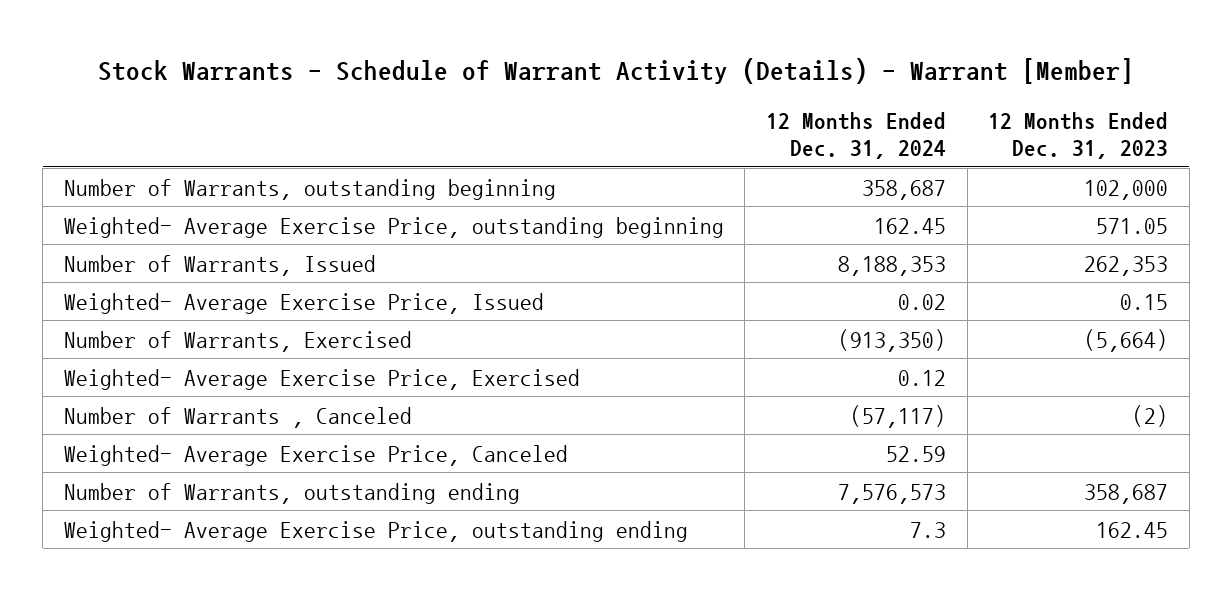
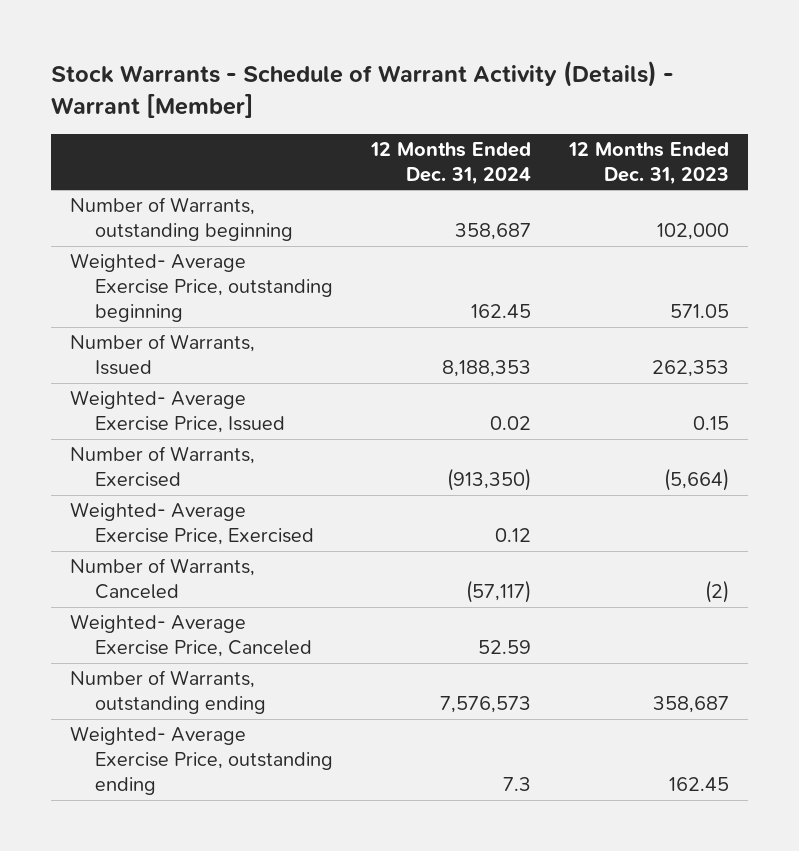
[63,406,412,428] Number of Warrants , Canceled -> [69,558,255,600] Number of Warrants, Canceled

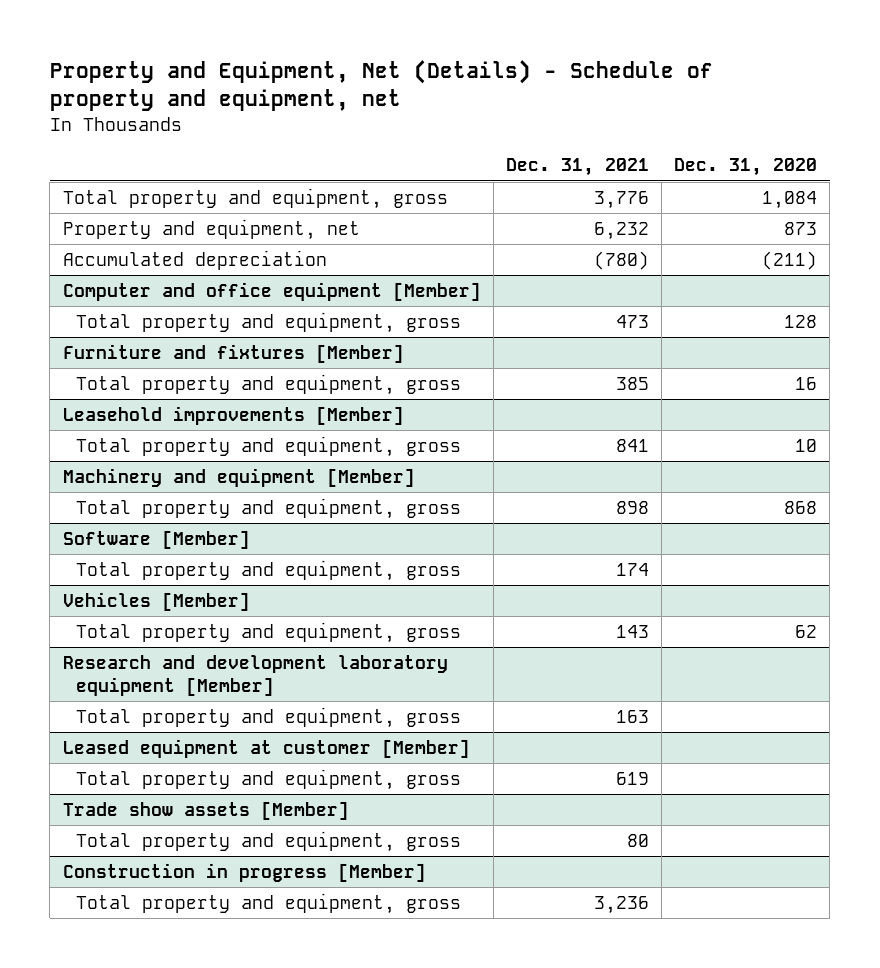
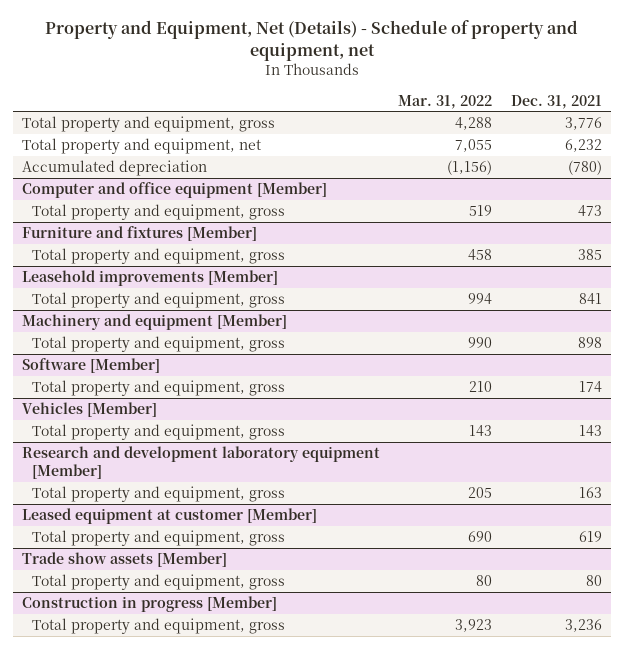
[674,158,818,177] Dec. 31, 2020 -> none
none -> [398,94,493,109] Mar. 31, 2022
[62,219,360,241] Property and equipment, net -> [21,138,261,155] Total property and equipment, net

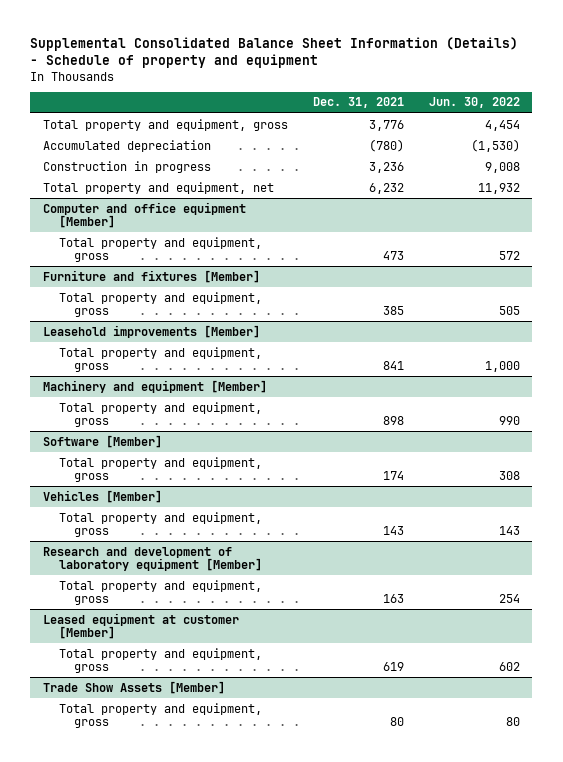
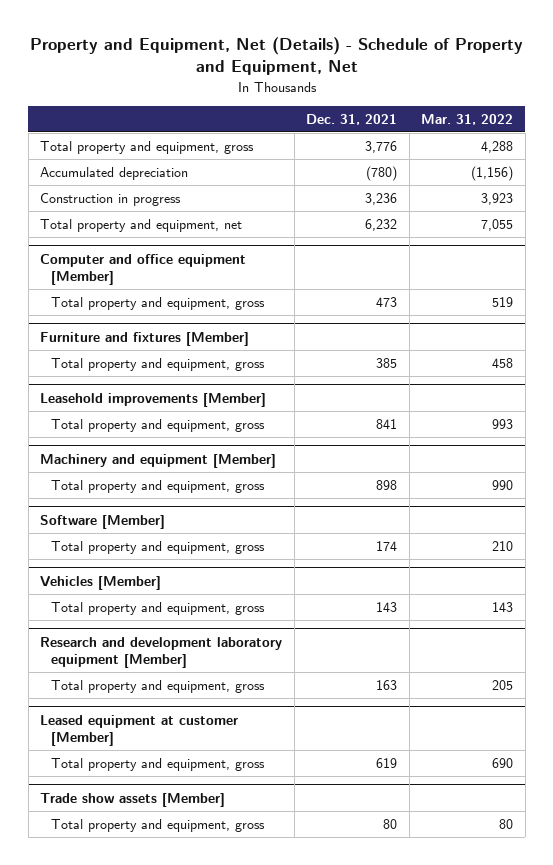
[30,36,519,69] Supplemental Consolidated Balance Sheet Information (Details) - Schedule of property and equipment -> [29,37,523,76] Property and Equipment, Net (Details) - Schedule of Property and Equipment, Net
[428,97,520,109] Jun. 30, 2022 -> none
none -> [421,113,514,125] Mar. 31, 2022
[42,546,262,572] Research and development of laboratory equipment [Member] -> [40,636,283,669] Research and development laboratory equipment [Member]
[42,680,225,694] Trade Show Assets [Member] -> [40,792,226,807] Trade show assets [Member]

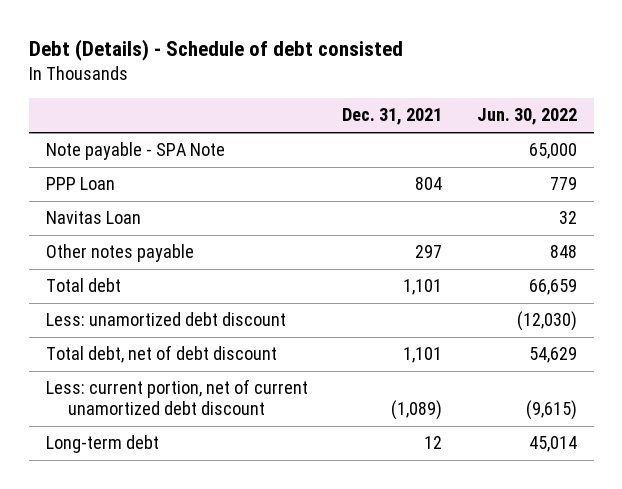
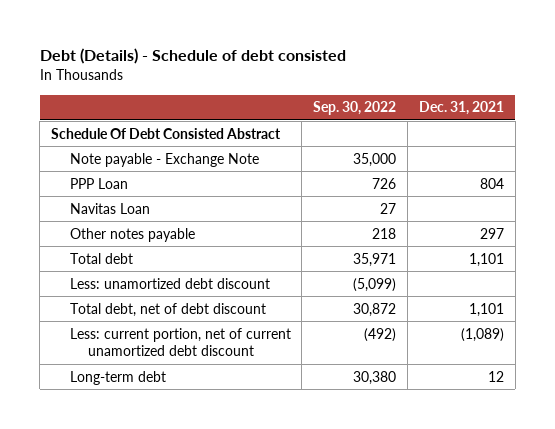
[476,108,577,126] Jun. 30, 2022 -> none
none -> [313,101,397,116] Sep. 30, 2022
none -> [50,127,281,139] Schedule Of Debt Consisted Abstract
[45,142,225,161] Note payable - SPA Note -> [69,152,259,167] Note payable - Exchange Note

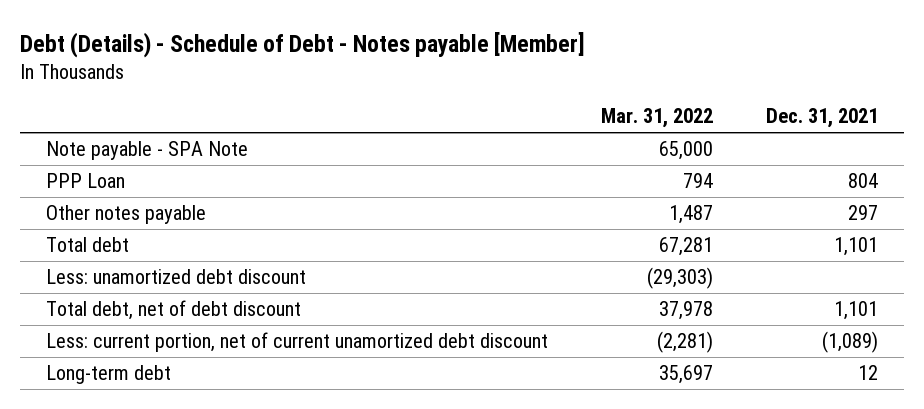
[39,48,346,65] Debt (Details) - Schedule of debt consisted -> [19,31,585,58] Debt (Details) - Schedule of Debt - Notes payable [Member]
[313,101,397,116] Sep. 30, 2022 -> none
none -> [601,108,714,129] Mar. 31, 2022
[50,127,281,139] Schedule Of Debt Consisted Abstract -> none
[69,152,259,167] Note payable - Exchange Note -> [46,141,249,161] Note payable - SPA Note
[69,202,150,214] Navitas Loan -> none

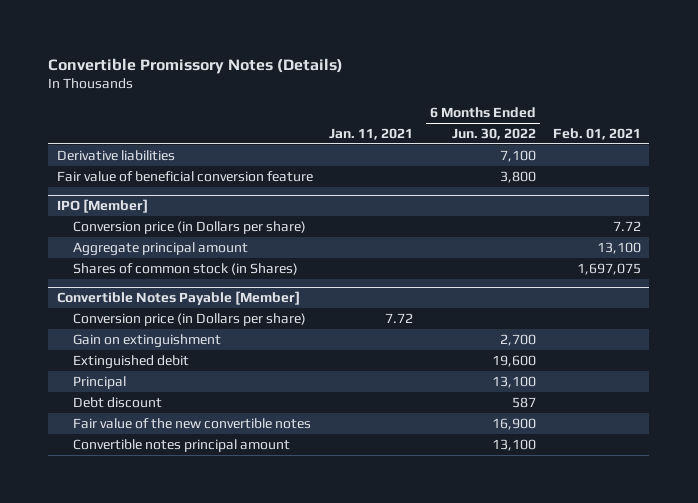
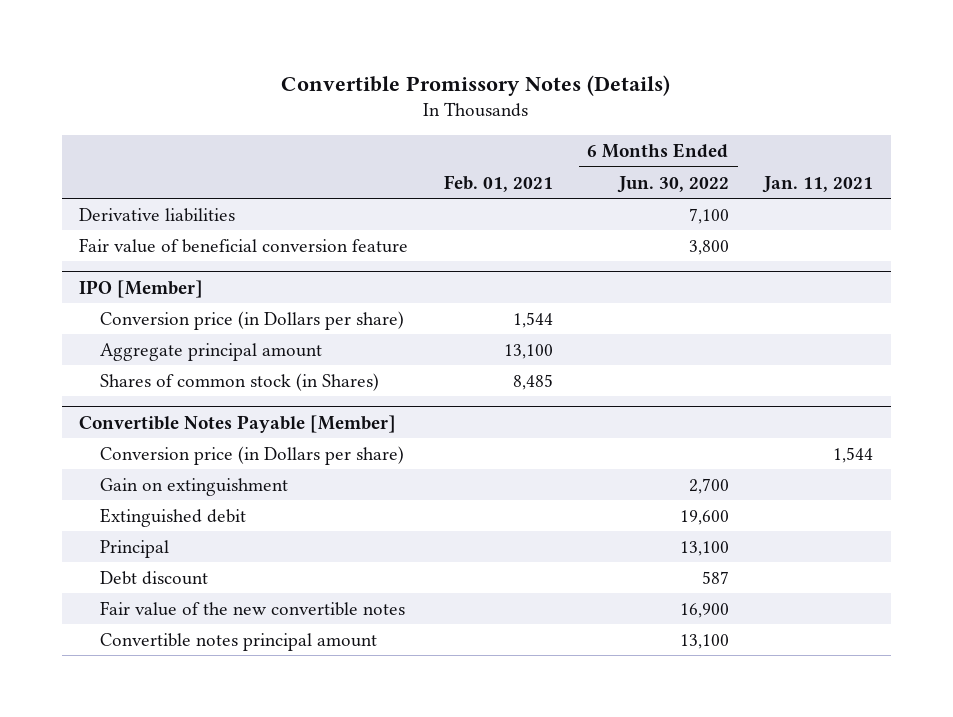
[612,220,641,231] 7.72 -> [512,311,553,328] 1,544
[576,262,641,275] 1,697,075 -> [512,373,553,390] 8,485
[385,312,414,323] 7.72 -> [833,446,874,463] 1,544

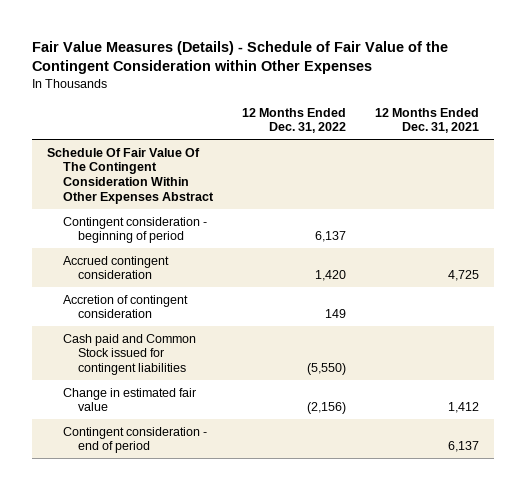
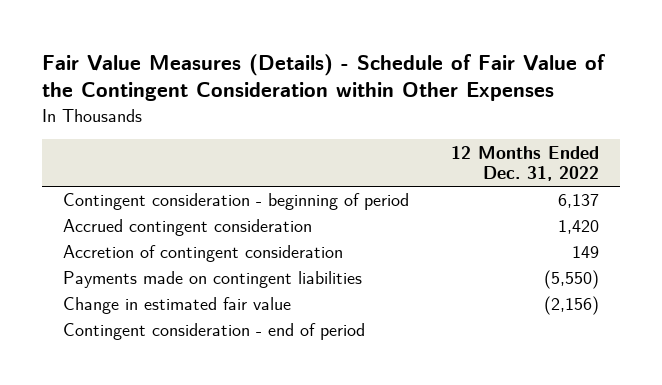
[375,107,480,134] 12 Months Ended Dec. 31, 2021 -> none
[46,147,214,205] Schedule Of Fair Value Of The Contingent Consideration Within Other Expenses Abstract -> none
[62,333,196,376] Cash paid and Common Stock issued for contingent liabilities -> [62,271,362,289] Payments made on contingent liabilities

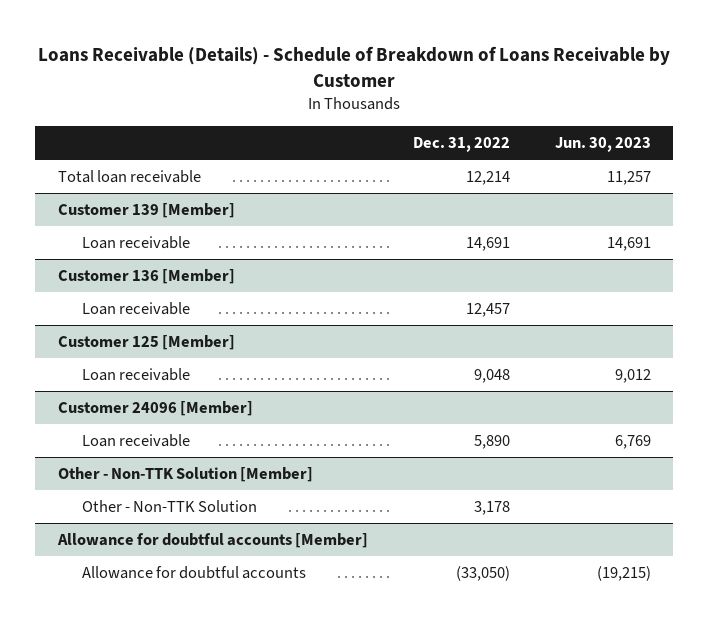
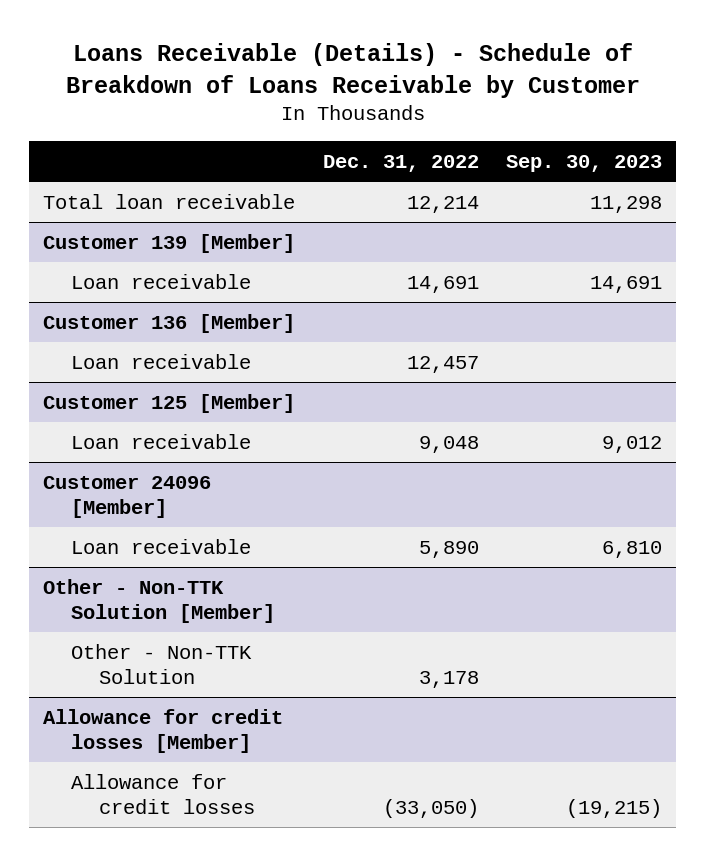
[554,136,651,152] Jun. 30, 2023 -> none
none -> [506,154,663,172] Sep. 30, 2023
[56,533,368,549] Allowance for doubtful accounts [Member] -> [42,708,283,754] Allowance for credit losses [Member]
[82,566,307,580] Allowance for doubtful accounts -> [70,773,255,815] Allowance for credit losses

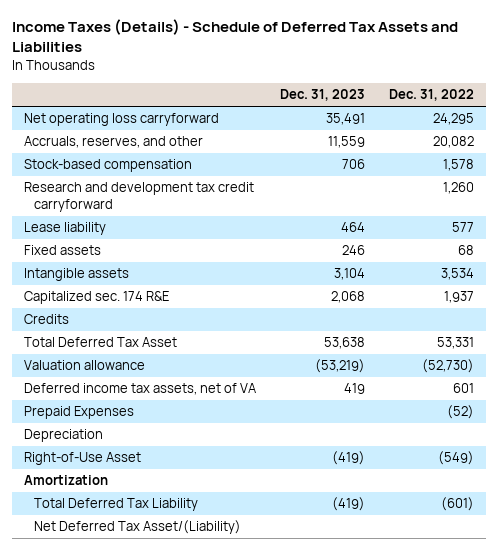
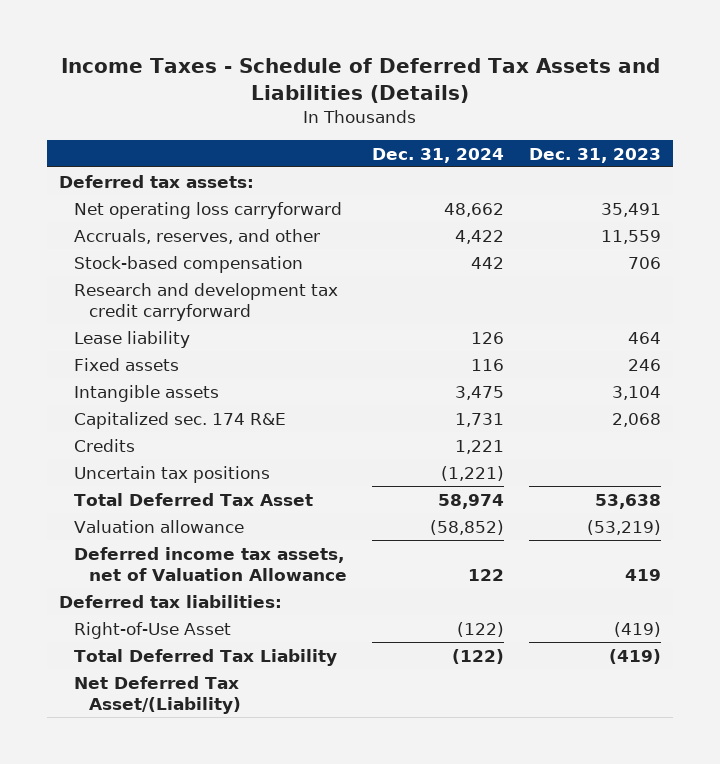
[11,19,458,53] Income Taxes (Details) - Schedule of Deferred Tax Assets and Liabilities -> [60,58,660,103] Income Taxes - Schedule of Deferred Tax Assets and Liabilities (Details)
[388,89,474,102] Dec. 31, 2022 -> none
none -> [371,147,504,163] Dec. 31, 2024
none -> [59,174,255,188] Deferred tax assets:
none -> [74,465,271,483] Uncertain tax positions
[23,406,134,420] Prepaid Expenses -> none
[23,429,103,443] Depreciation -> none
[23,383,256,396] Deferred income tax assets, net of VA -> [74,546,348,582] Deferred income tax assets, net of Valuation Allowance
none -> [59,594,283,608] Deferred tax liabilities:
[23,475,108,486] Amortization -> none

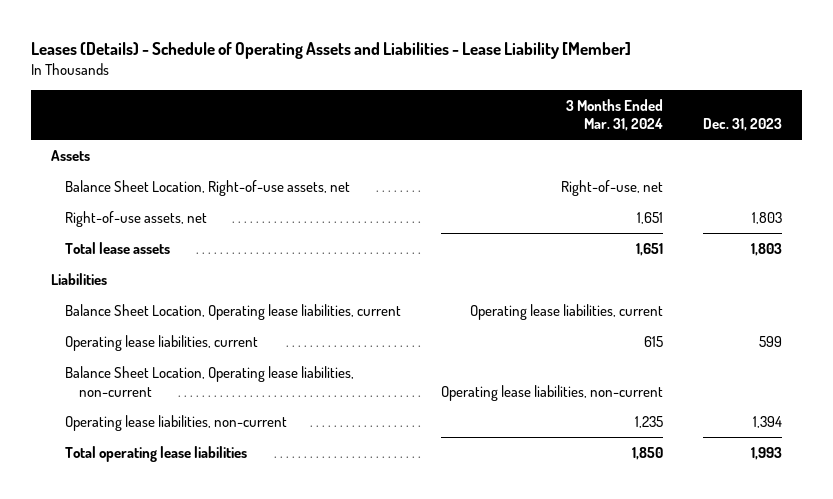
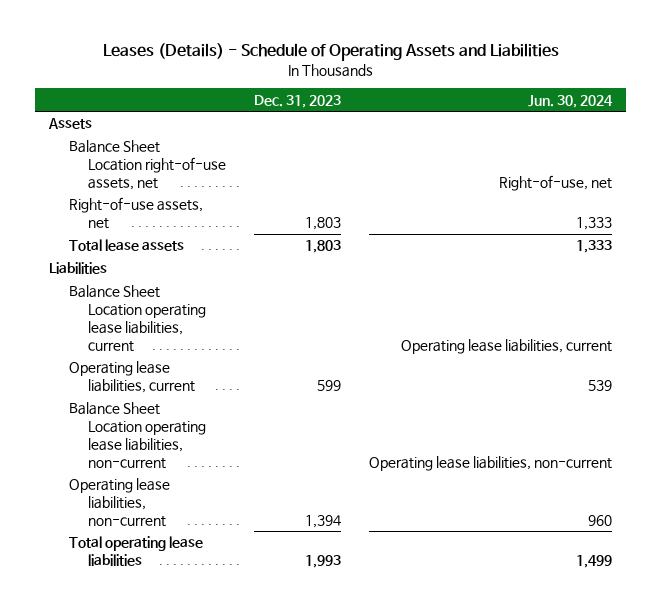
[31,41,632,59] Leases (Details) - Schedule of Operating Assets and Liabilities - Lease Liability [Member] -> [102,43,559,62] Leases (Details) - Schedule of Operating Assets and Liabilities
[565,98,663,132] 3 Months Ended Mar. 31, 2024 -> none
none -> [527,94,613,108] Jun. 30, 2024
[65,179,351,196] Balance Sheet Location, Right-of-use assets, net -> [68,140,227,190] Balance Sheet Location right-of-use assets, net
[65,303,402,320] Balance Sheet Location, Operating lease liabilities, current -> [68,285,207,352] Balance Sheet Location operating lease liabilities, current
[65,365,355,397] Balance Sheet Location, Operating lease liabilities, non-current -> [68,402,207,469] Balance Sheet Location operating lease liabilities, non-current

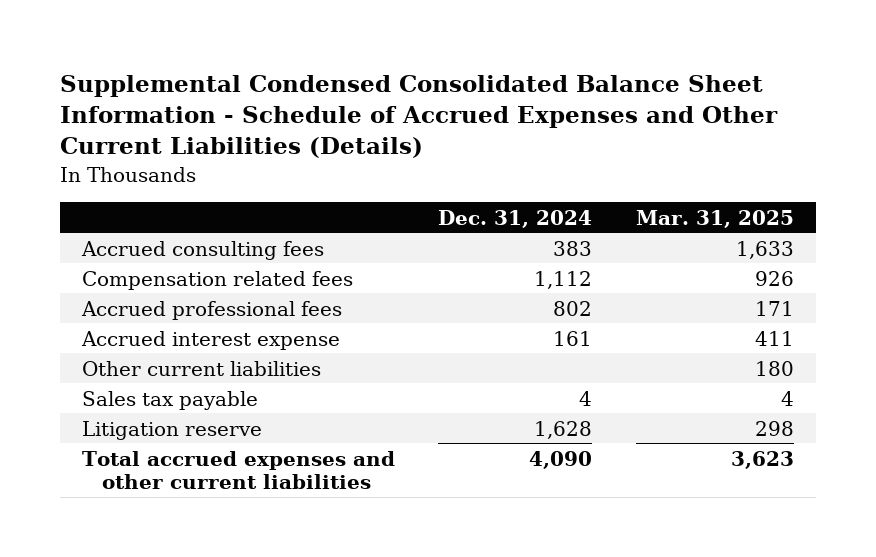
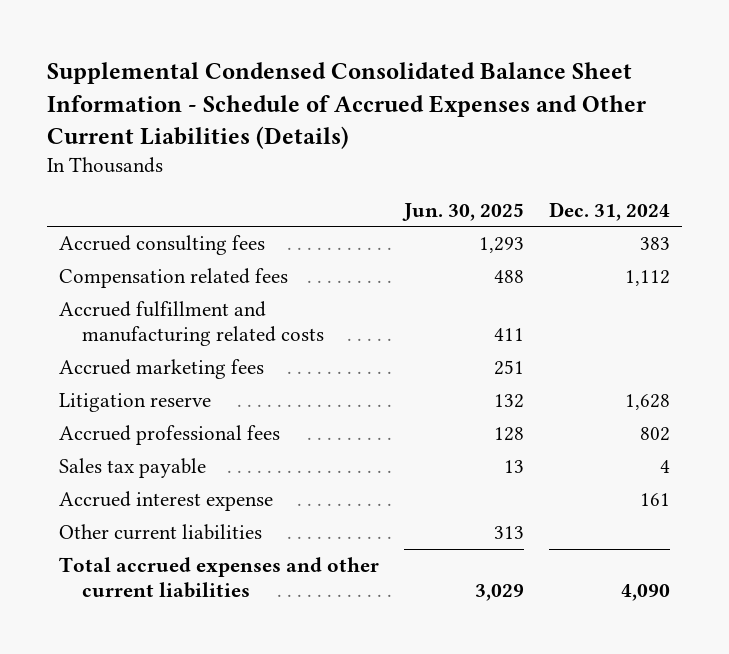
[635,209,794,228] Mar. 31, 2025 -> none
none -> [401,202,524,221] Jun. 30, 2025
none -> [59,301,324,347] Accrued fulfillment and manufacturing related costs
none -> [59,359,265,380] Accrued marketing fees
[82,420,263,440] Litigation reserve -> [59,393,212,413] Litigation reserve
[82,390,259,410] Sales tax payable -> [59,458,207,479] Sales tax payable

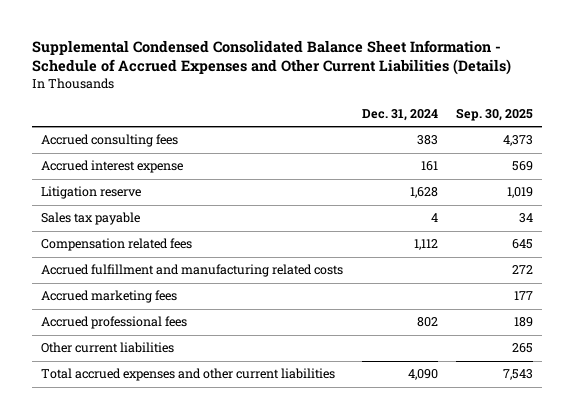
[401,202,524,221] Jun. 30, 2025 -> none
none -> [455,107,533,121] Sep. 30, 2025
[59,491,274,512] Accrued interest expense -> [41,160,184,174] Accrued interest expense
[59,393,212,413] Litigation reserve -> [41,186,142,200] Litigation reserve
[59,458,207,479] Sales tax payable -> [41,212,141,226] Sales tax payable

